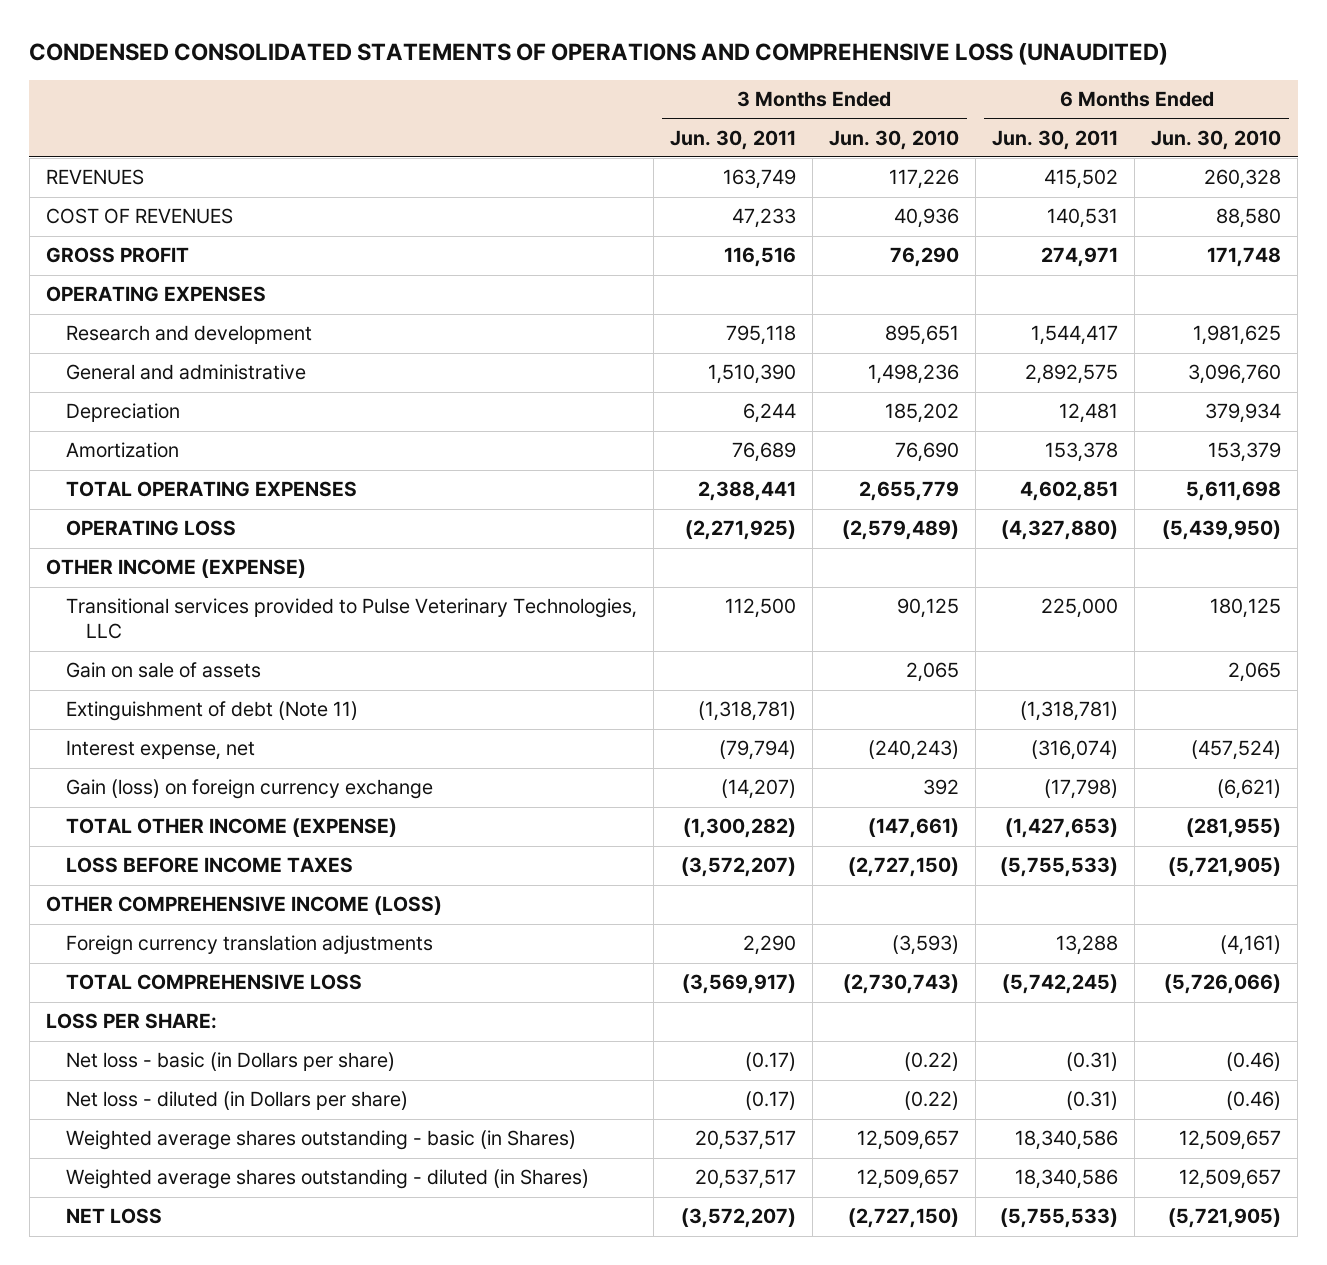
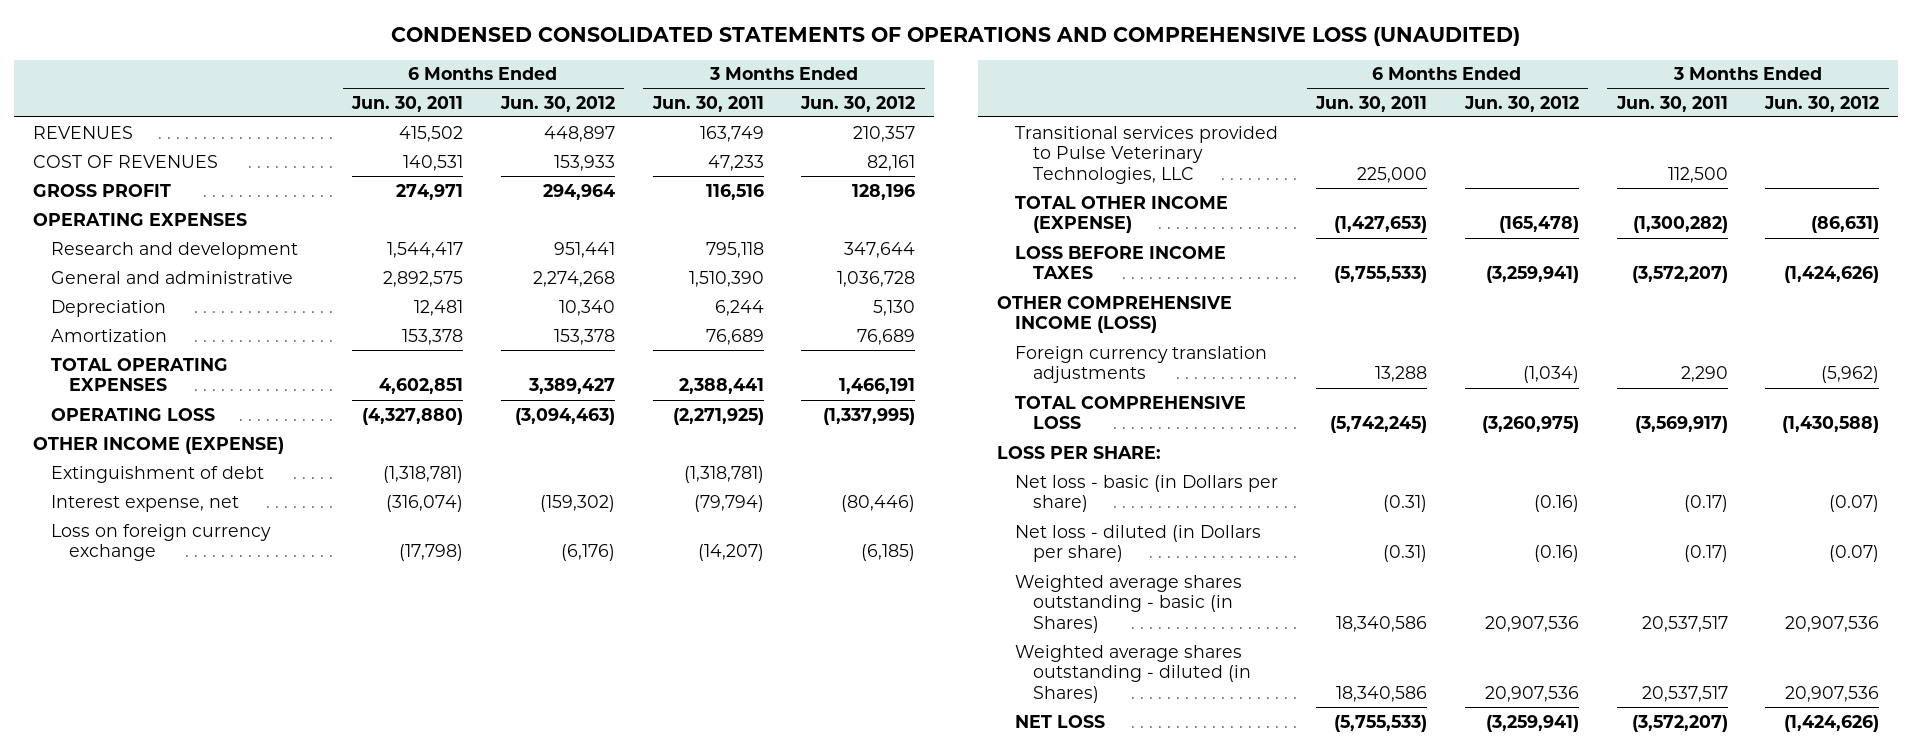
[828,129,959,150] Jun. 30, 2010 -> none
[1151,129,1282,150] Jun. 30, 2010 -> none
none -> [499,95,615,112] Jun. 30, 2012
none -> [800,95,916,112] Jun. 30, 2012
[65,662,261,679] Gain on sale of assets -> none
[65,701,358,722] Extinguishment of debt (Note 11) -> [51,465,265,483] Extinguishment of debt
[65,779,433,800] Gain (loss) on foreign currency exchange -> [51,523,272,562] Loss on foreign currency exchange
[65,598,637,640] Transitional services provided to Pulse Veterinary Technologies, LLC -> [1015,125,1279,185] Transitional services provided to Pulse Veterinary Technologies, LLC

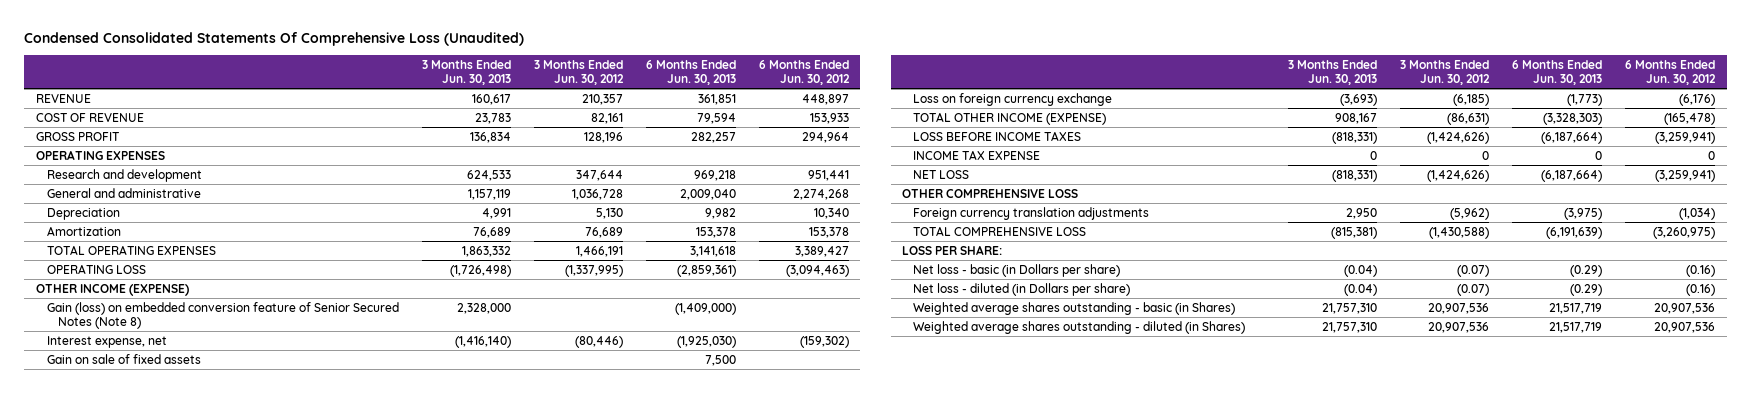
[391,26,1521,46] CONDENSED CONSOLIDATED STATEMENTS OF OPERATIONS AND COMPREHENSIVE LOSS (UNAUDITED) -> [24,32,525,47] Condensed Consolidated Statements Of Comprehensive Loss (Unaudited)
[351,95,464,112] Jun. 30, 2011 -> none
[651,95,764,112] Jun. 30, 2011 -> none
none -> [421,59,511,86] 3 Months Ended Jun. 30, 2013
none -> [645,59,736,86] 6 Months Ended Jun. 30, 2013
[33,125,134,139] REVENUES -> [35,93,91,103] REVENUE
[33,154,219,168] COST OF REVENUES -> [35,112,144,122] COST OF REVENUE
[51,465,265,483] Extinguishment of debt -> none
none -> [46,301,399,329] Gain (loss) on embedded conversion feature of Senior Secured Notes (Note 8)
none -> [46,353,201,364] Gain on sale of fixed assets
[1015,125,1279,185] Transitional services provided to Pulse Veterinary Technologies, LLC -> none
none -> [913,149,1041,160] INCOME TAX EXPENSE
[1015,714,1106,728] NET LOSS -> [913,169,970,179] NET LOSS
[997,295,1233,334] OTHER COMPREHENSIVE INCOME (LOSS) -> [902,188,1079,198] OTHER COMPREHENSIVE LOSS

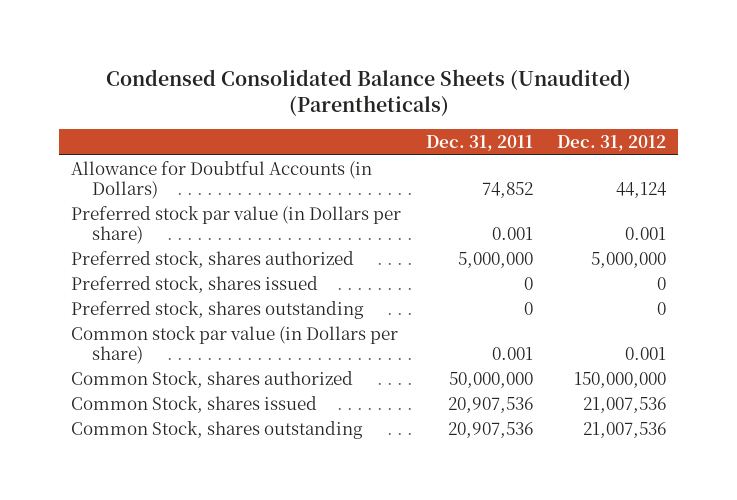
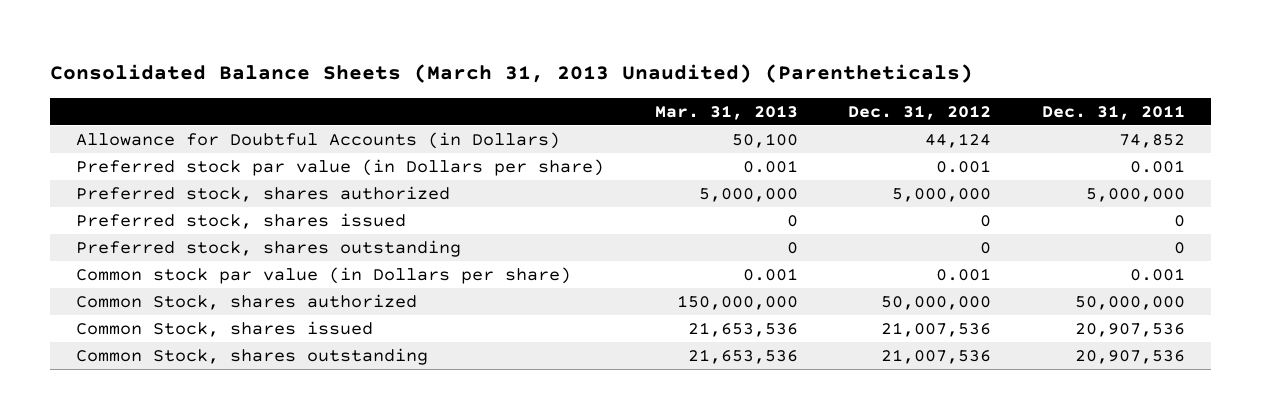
[105,68,631,117] Condensed Consolidated Balance Sheets (Unaudited) (Parentheticals) -> [50,64,974,84] Consolidated Balance Sheets (March 31, 2013 Unaudited) (Parentheticals)
none -> [654,104,798,120] Mar. 31, 2013
[573,371,666,388] 150,000,000 -> [881,295,992,310] 50,000,000

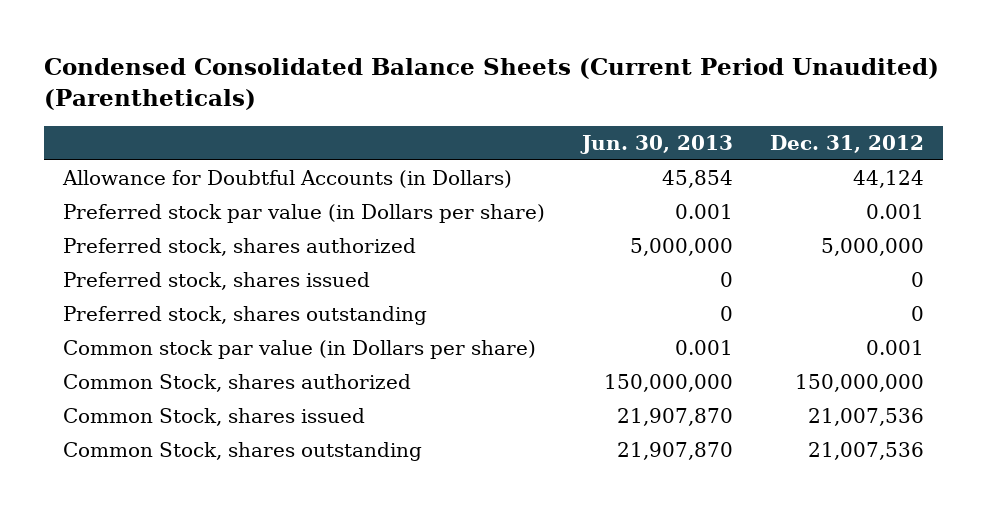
[50,64,974,84] Consolidated Balance Sheets (March 31, 2013 Unaudited) (Parentheticals) -> [44,58,940,111] Condensed Consolidated Balance Sheets (Current Period Unaudited) (Parentheticals)
[654,104,798,120] Mar. 31, 2013 -> none
[1042,104,1186,120] Dec. 31, 2011 -> none
none -> [579,135,733,155] Jun. 30, 2013
[881,295,992,310] 50,000,000 -> [795,374,925,393] 150,000,000

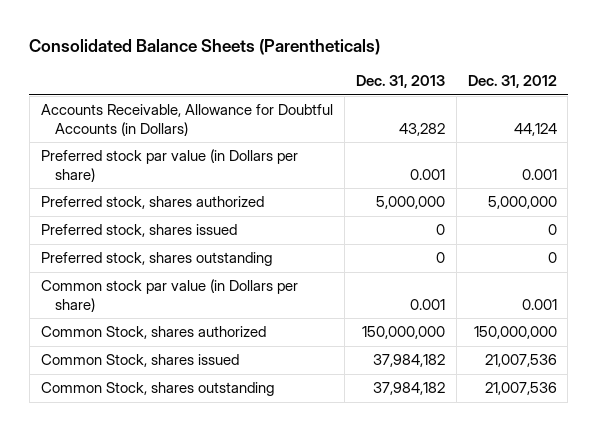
[44,58,940,111] Condensed Consolidated Balance Sheets (Current Period Unaudited) (Parentheticals) -> [29,39,381,56] Consolidated Balance Sheets (Parentheticals)
[579,135,733,155] Jun. 30, 2013 -> none
none -> [355,75,445,89] Dec. 31, 2013
[61,170,512,189] Allowance for Doubtful Accounts (in Dollars) -> [40,104,333,136] Accounts Receivable, Allowance for Doubtful Accounts (in Dollars)

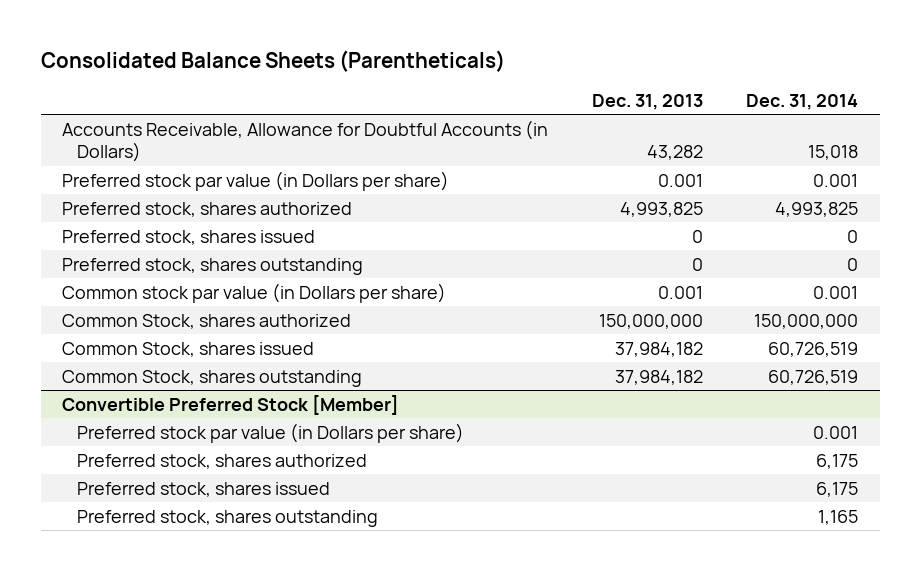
[467,75,557,89] Dec. 31, 2012 -> none
none -> [746,93,859,110] Dec. 31, 2014
[375,196,445,210] 5,000,000 -> [619,201,703,217] 4,993,825
none -> [62,394,400,415] Convertible Preferred Stock [Member]
none -> [76,422,464,443] Preferred stock par value (in Dollars per share)
none -> [76,453,367,469] Preferred stock, shares authorized
none -> [76,481,330,497] Preferred stock, shares issued
none -> [76,509,378,527] Preferred stock, shares outstanding

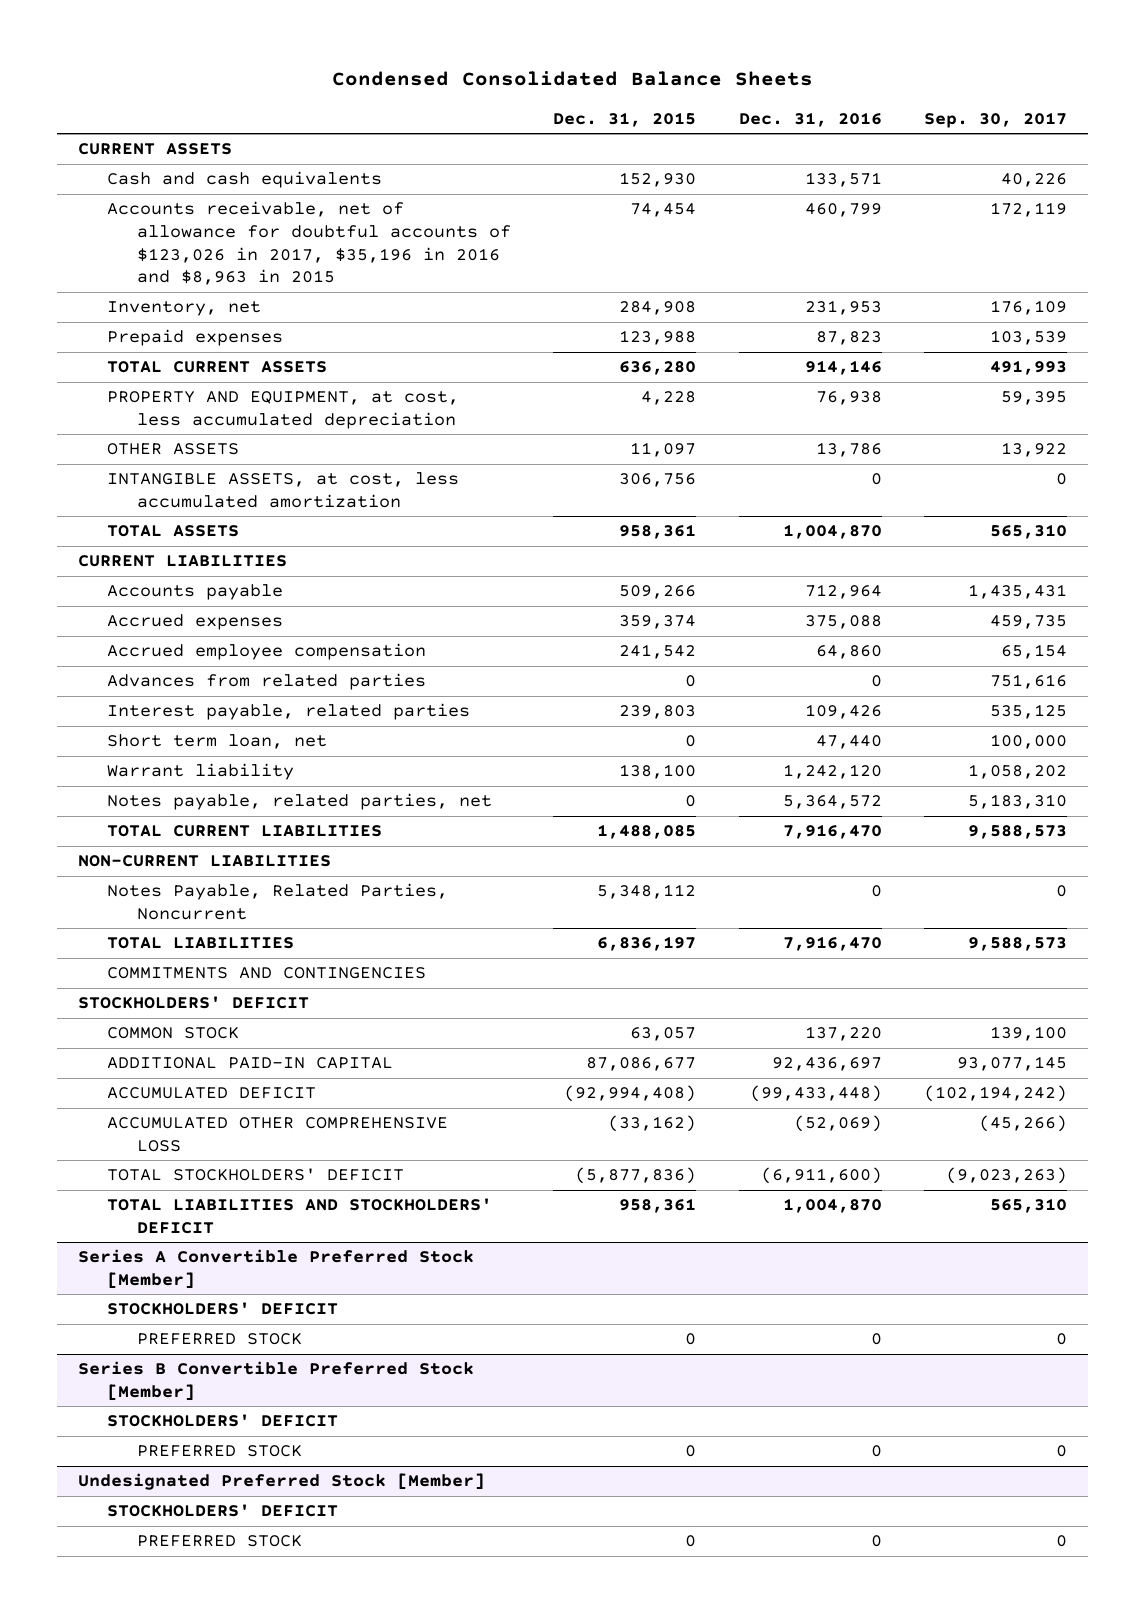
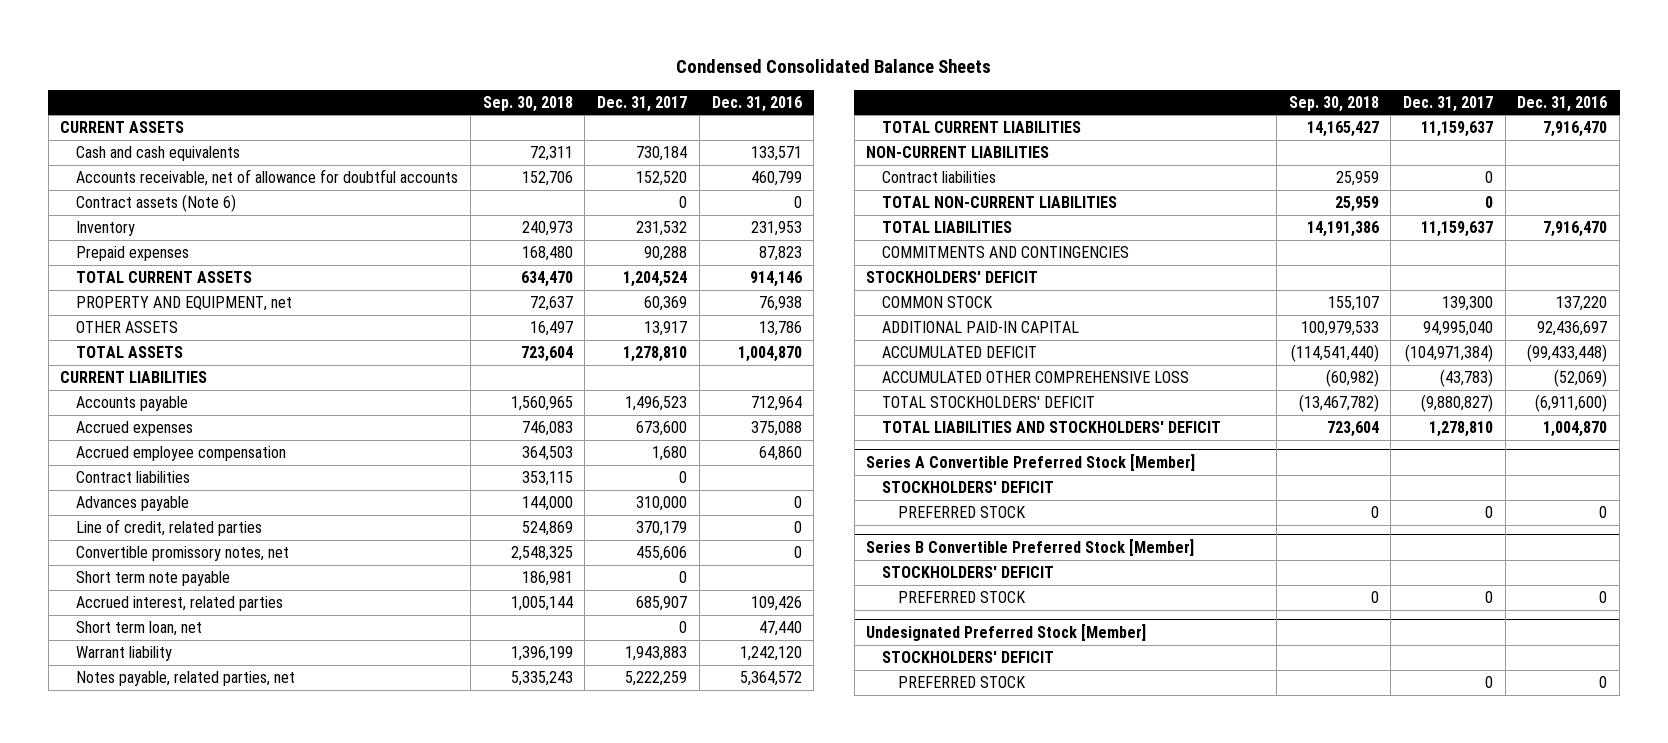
[553,111,697,127] Dec. 31, 2015 -> none
[924,111,1068,128] Sep. 30, 2017 -> none
none -> [482,95,573,112] Sep. 30, 2018
none -> [597,95,688,112] Dec. 31, 2017
[107,201,511,286] Accounts receivable, net of allowance for doubtful accounts of $123,026 in 2017, $35,196 in 2016 and $8,963 in 2015 -> [76,169,459,187] Accounts receivable, net of allowance for doubtful accounts
none -> [76,194,237,213] Contract assets (Note 6)
[107,301,262,317] Inventory, net -> [76,221,136,237] Inventory
[107,391,460,430] PROPERTY AND EQUIPMENT, at cost, less accumulated depreciation -> [76,296,293,312] PROPERTY AND EQUIPMENT, net
[107,472,460,509] INTANGIBLE ASSETS, at cost, less accumulated amortization -> none
none -> [76,471,191,484] Contract liabilities
[107,673,427,691] Advances from related parties -> [76,496,190,512] Advances payable
none -> [76,519,263,537] Line of credit, related parties
none -> [76,546,290,562] Convertible promissory notes, net
none -> [76,571,231,587] Short term note payable
[107,703,471,721] Interest payable, related parties -> [76,596,284,612] Accrued interest, related parties
[107,883,449,921] Notes Payable, Related Parties, Noncurrent -> none
none -> [882,171,997,184] Contract liabilities
none -> [882,196,1118,209] TOTAL NON-CURRENT LIABILITIES

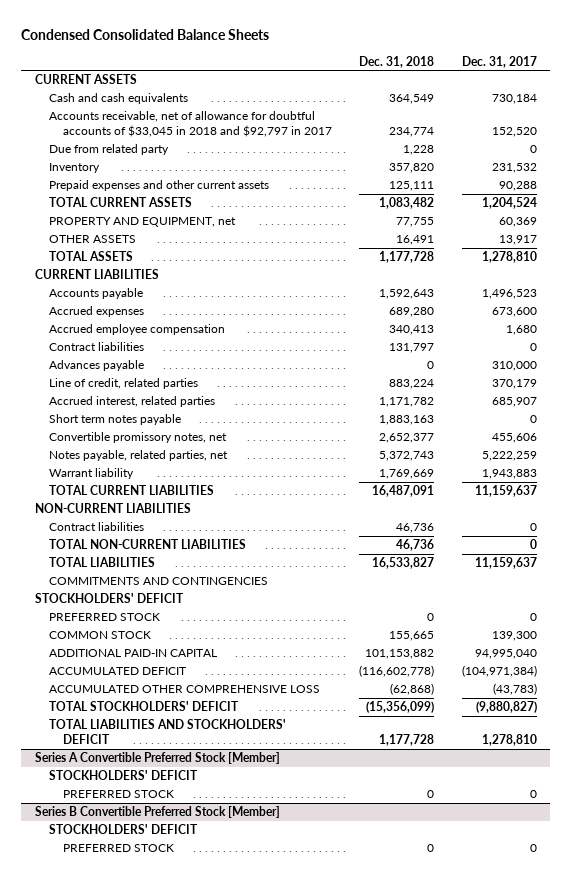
[482,95,573,112] Sep. 30, 2018 -> none
[711,95,802,112] Dec. 31, 2016 -> none
none -> [359,55,435,68] Dec. 31, 2018
[76,194,237,213] Contract assets (Note 6) -> none
[76,169,459,187] Accounts receivable, net of allowance for doubtful accounts -> [49,111,332,138] Accounts receivable, net of allowance for doubtful accounts of $33,045 in 2018 and $92,797 in 2017
none -> [49,144,170,156] Due from related party
[76,246,190,262] Prepaid expenses -> [49,180,270,192] Prepaid expenses and other current assets
[76,571,231,587] Short term note payable -> none
[76,621,203,637] Short term loan, net -> [49,414,182,426] Short term notes payable
[76,546,290,562] Convertible promissory notes, net -> [49,432,228,444] Convertible promissory notes, net
[76,646,173,662] Warrant liability -> [49,468,135,480] Warrant liability
none -> [49,613,161,622] PREFERRED STOCK
[866,623,1147,641] Undesignated Preferred Stock [Member] -> none
[882,651,1055,664] STOCKHOLDERS' DEFICIT -> none
[897,676,1026,689] PREFERRED STOCK -> none

